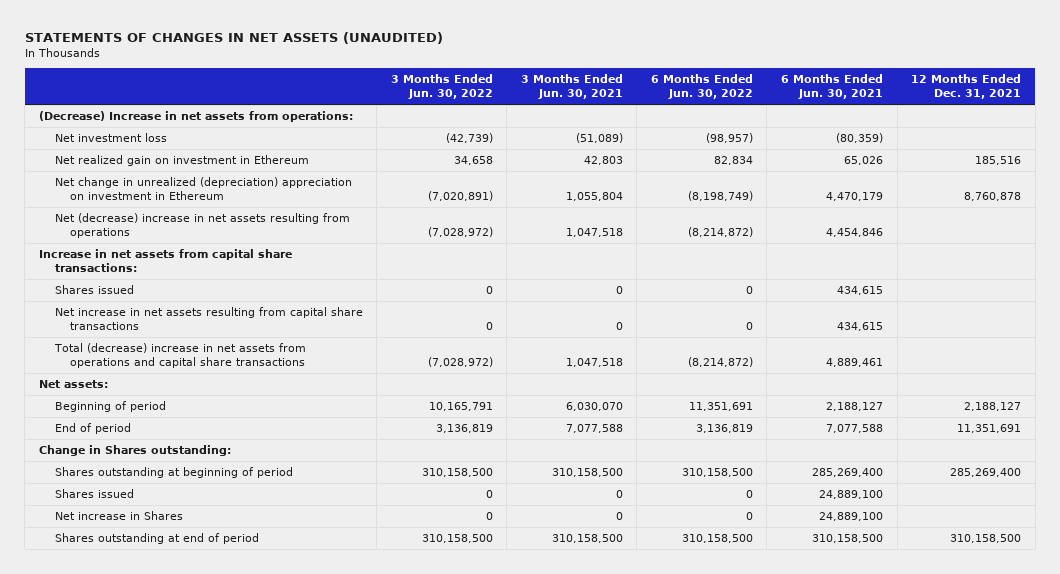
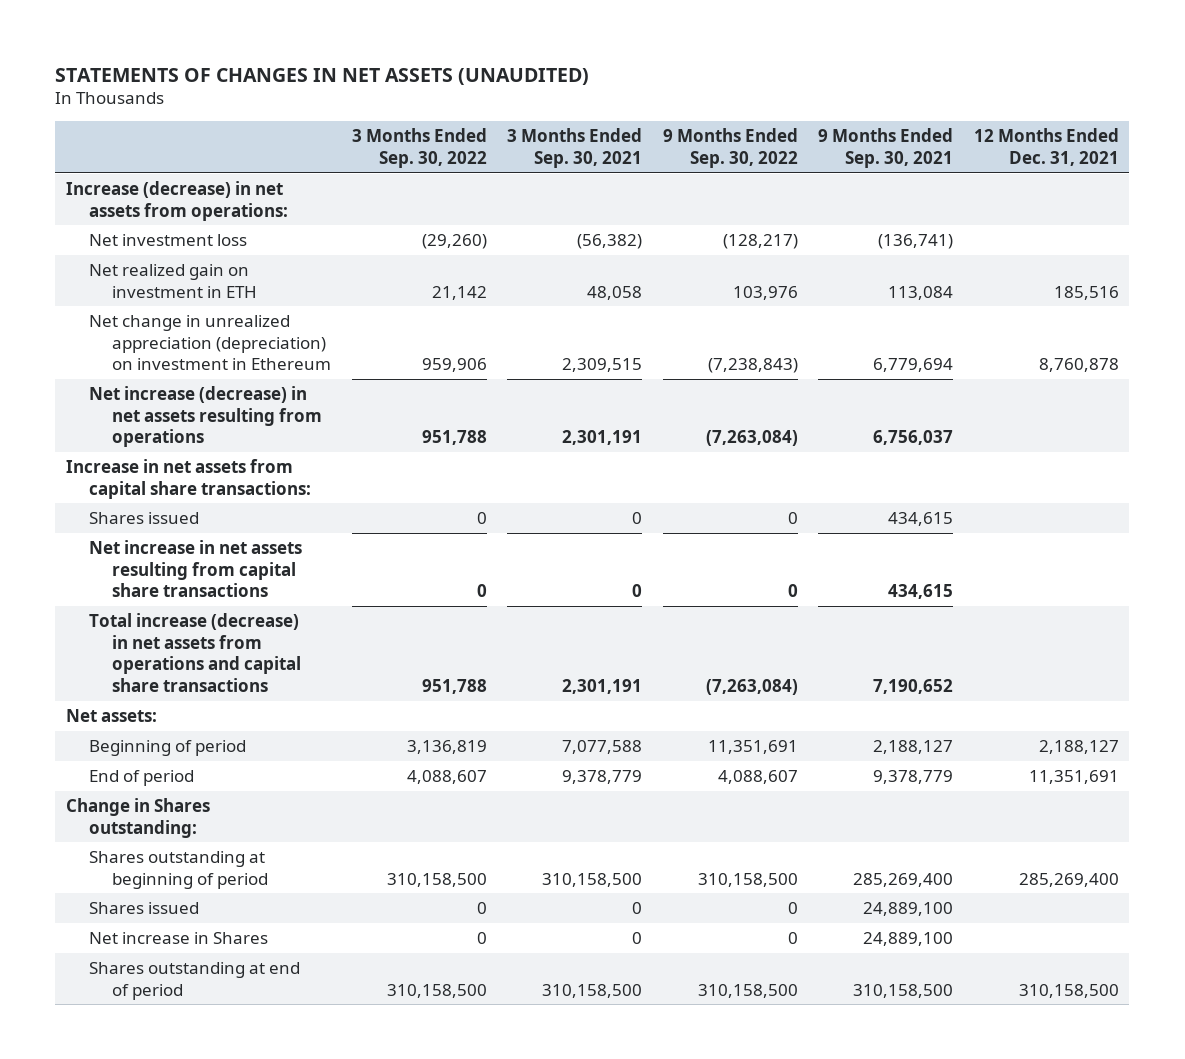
[390,74,493,100] 3 Months Ended Jun. 30, 2022 -> none
[520,74,623,100] 3 Months Ended Jun. 30, 2021 -> none
[650,74,753,100] 6 Months Ended Jun. 30, 2022 -> none
[781,74,884,100] 6 Months Ended Jun. 30, 2021 -> none
none -> [351,128,487,169] 3 Months Ended Sep. 30, 2022
none -> [507,128,643,169] 3 Months Ended Sep. 30, 2021
none -> [662,128,798,169] 9 Months Ended Sep. 30, 2022
none -> [818,128,954,169] 9 Months Ended Sep. 30, 2021
[38,111,353,123] (Decrease) Increase in net assets from operations: -> [65,180,288,221] Increase (decrease) in net assets from operations:
[54,155,309,167] Net realized gain on investment in Ethereum -> [88,263,258,298] Net realized gain on investment in ETH
[54,177,352,200] Net change in unrealized (depreciation) appreciation on investment in Ethereum -> [88,314,332,371] Net change in unrealized appreciation (depreciation) on investment in Ethereum
[54,213,350,238] Net (decrease) increase in net assets resulting from operations -> [88,385,323,448] Net increase (decrease) in net assets resulting from operations
[53,343,306,368] Total (decrease) increase in net assets from operations and capital share transactions -> [88,612,302,693] Total increase (decrease) in net assets from operations and capital share transactions

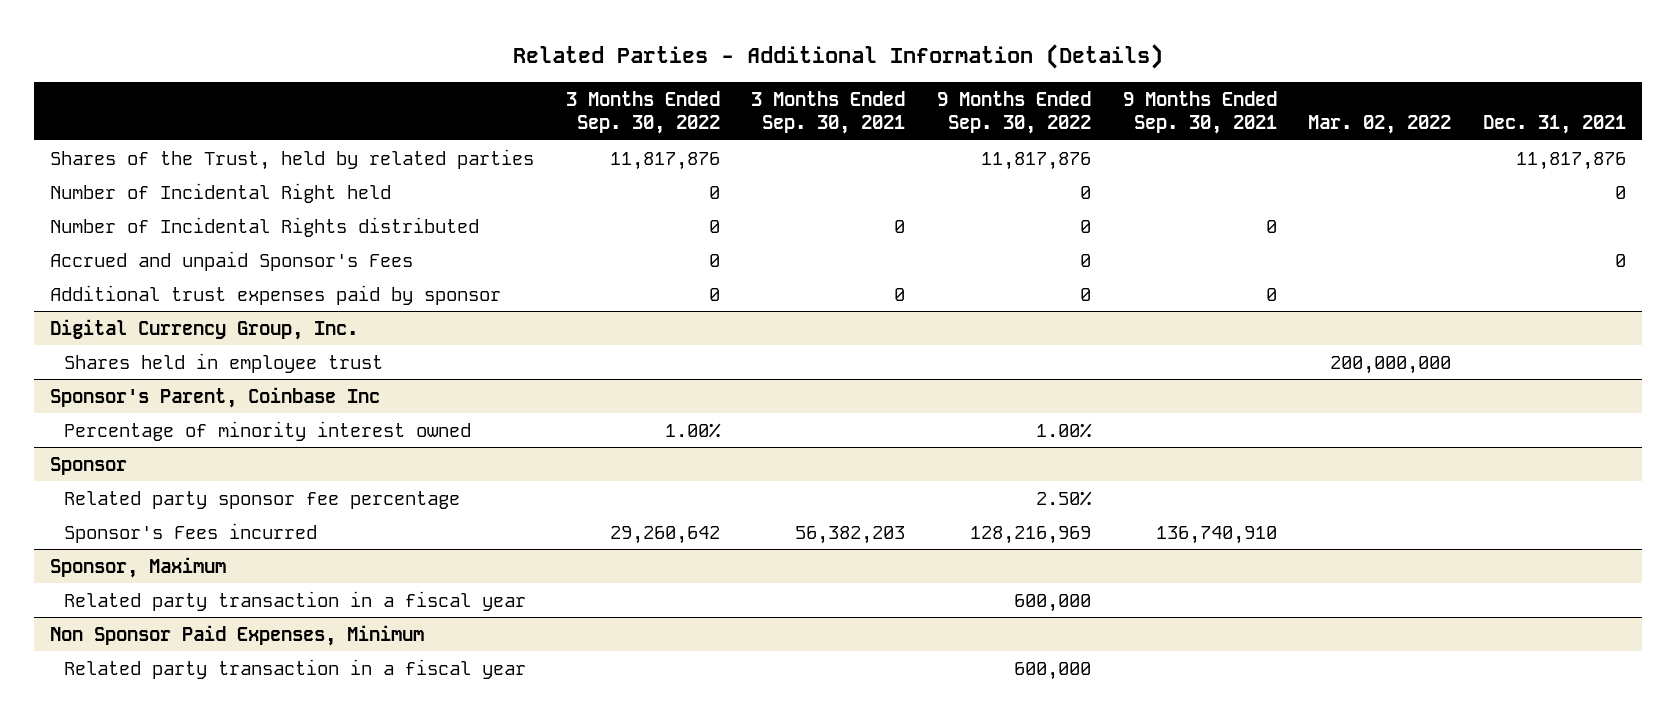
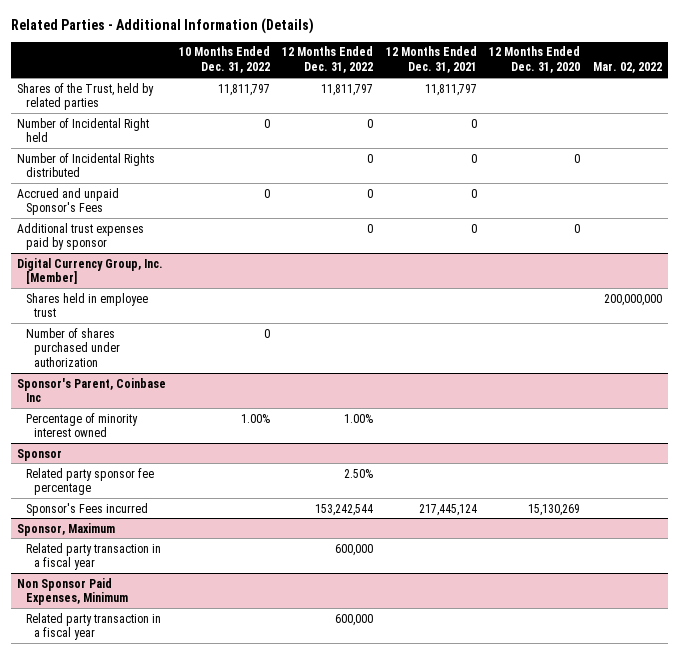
[565,91,720,135] 3 Months Ended Sep. 30, 2022 -> none
[751,91,906,135] 3 Months Ended Sep. 30, 2021 -> none
[937,91,1092,135] 9 Months Ended Sep. 30, 2022 -> none
[1122,91,1277,135] 9 Months Ended Sep. 30, 2021 -> none
[1483,115,1627,135] Dec. 31, 2021 -> none
none -> [178,46,270,74] 10 Months Ended Dec. 31, 2022
none -> [282,46,374,74] 12 Months Ended Dec. 31, 2022
none -> [385,46,477,74] 12 Months Ended Dec. 31, 2021
none -> [489,46,581,74] 12 Months Ended Dec. 31, 2020
[49,318,358,340] Digital Currency Group, Inc. -> [17,257,164,285] Digital Currency Group, Inc. [Member]
none -> [25,327,121,368] Number of shares purchased under authorization

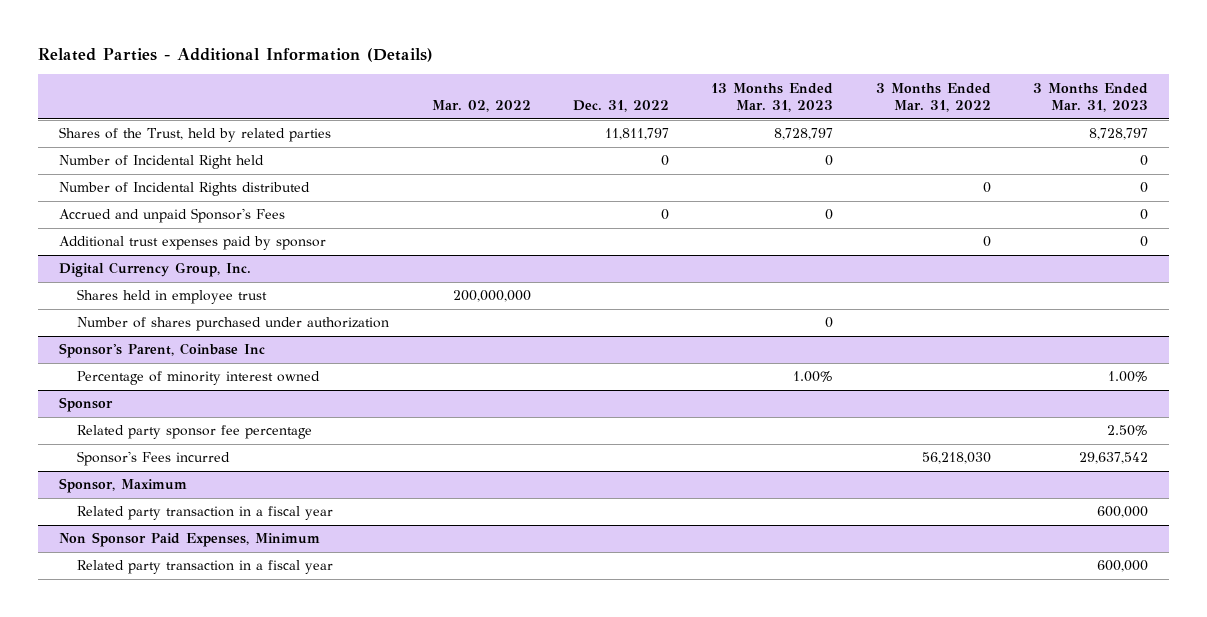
[178,46,270,74] 10 Months Ended Dec. 31, 2022 -> none
[282,46,374,74] 12 Months Ended Dec. 31, 2022 -> none
[385,46,477,74] 12 Months Ended Dec. 31, 2021 -> none
[489,46,581,74] 12 Months Ended Dec. 31, 2020 -> none
none -> [573,100,670,113] Dec. 31, 2022
none -> [711,82,834,113] 13 Months Ended Mar. 31, 2023
none -> [875,82,991,113] 3 Months Ended Mar. 31, 2022
none -> [1032,82,1148,113] 3 Months Ended Mar. 31, 2023
[17,257,164,285] Digital Currency Group, Inc. [Member] -> [58,262,251,278] Digital Currency Group, Inc.

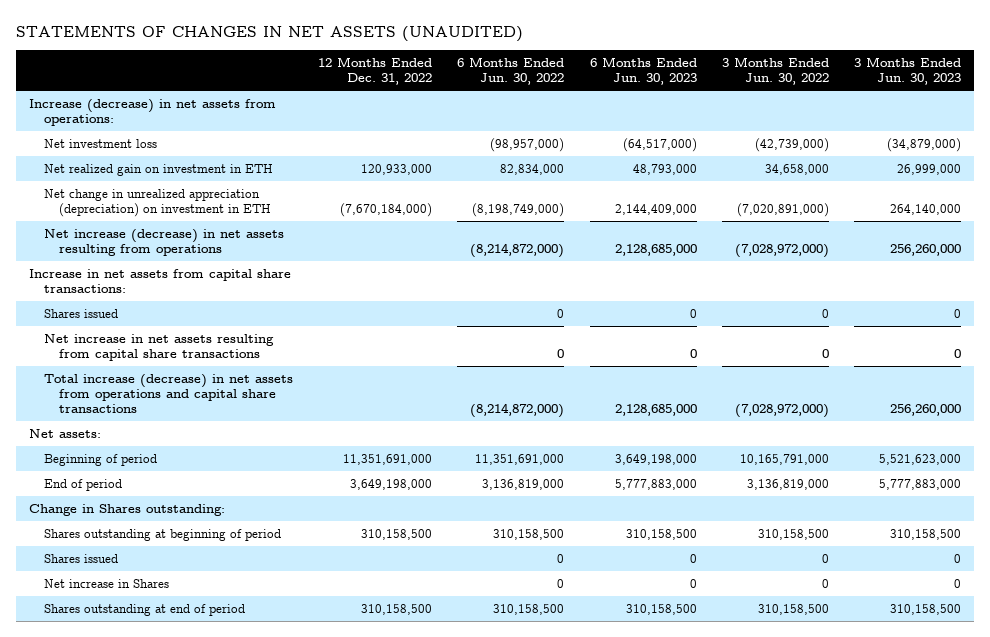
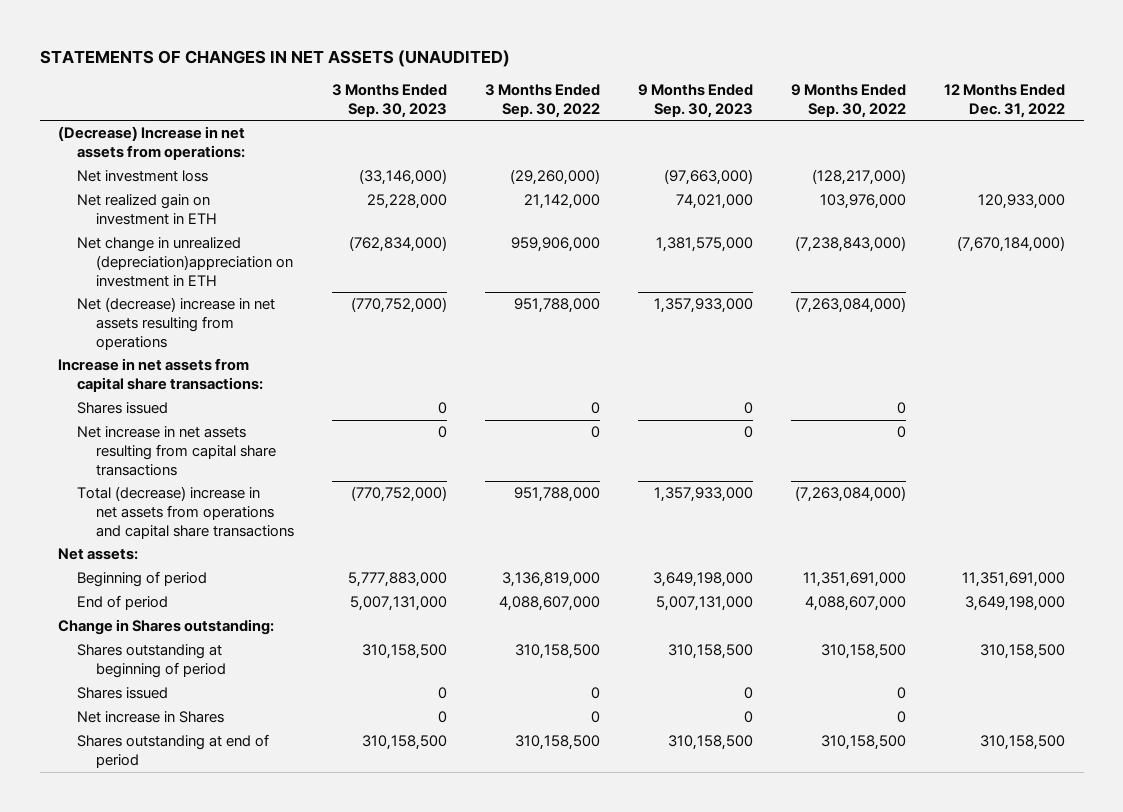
[457,57,565,86] 6 Months Ended Jun. 30, 2022 -> none
[589,57,697,86] 6 Months Ended Jun. 30, 2023 -> none
[721,57,829,86] 3 Months Ended Jun. 30, 2022 -> none
[853,57,961,86] 3 Months Ended Jun. 30, 2023 -> none
none -> [331,84,447,118] 3 Months Ended Sep. 30, 2023
none -> [484,84,600,118] 3 Months Ended Sep. 30, 2022
none -> [637,84,753,118] 9 Months Ended Sep. 30, 2023
none -> [790,84,906,118] 9 Months Ended Sep. 30, 2022
[28,99,276,127] Increase (decrease) in net assets from operations: -> [58,126,246,161] (Decrease) Increase in net assets from operations:
[43,189,271,218] Net change in unrealized appreciation (depreciation) on investment in ETH -> [77,237,293,287] Net change in unrealized (depreciation)appreciation on investment in ETH
[43,229,284,257] Net increase (decrease) in net assets resulting from operations -> [77,297,276,350] Net (decrease) increase in net assets resulting from operations
[43,374,293,414] Total increase (decrease) in net assets from operations and capital share transactions -> [77,486,294,539] Total (decrease) increase in net assets from operations and capital share transactions

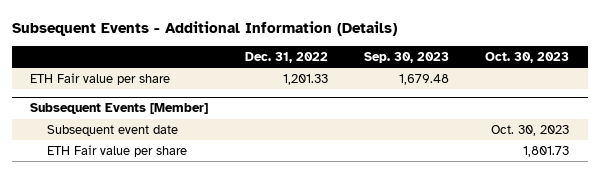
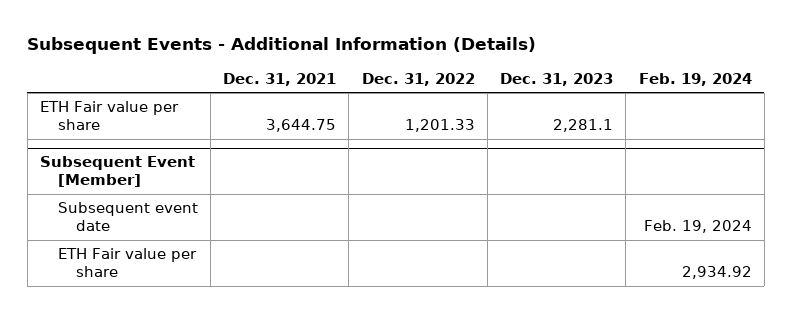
[364,51,450,63] Sep. 30, 2023 -> none
[485,51,570,63] Oct. 30, 2023 -> none
none -> [223,72,337,86] Dec. 31, 2021
none -> [500,72,614,86] Dec. 31, 2023
none -> [638,72,752,86] Feb. 19, 2024
[30,103,209,115] Subsequent Events [Member] -> [39,156,195,188] Subsequent Event [Member]

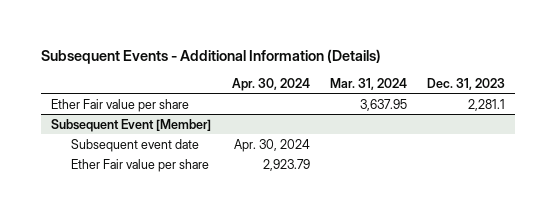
[223,72,337,86] Dec. 31, 2021 -> none
[361,72,475,86] Dec. 31, 2022 -> none
[638,72,752,86] Feb. 19, 2024 -> none
none -> [231,77,310,91] Apr. 30, 2024
none -> [329,77,407,90] Mar. 31, 2024
[39,101,179,131] ETH Fair value per share -> [51,98,190,112] Ether Fair value per share
[57,248,197,278] ETH Fair value per share -> [71,158,210,172] Ether Fair value per share

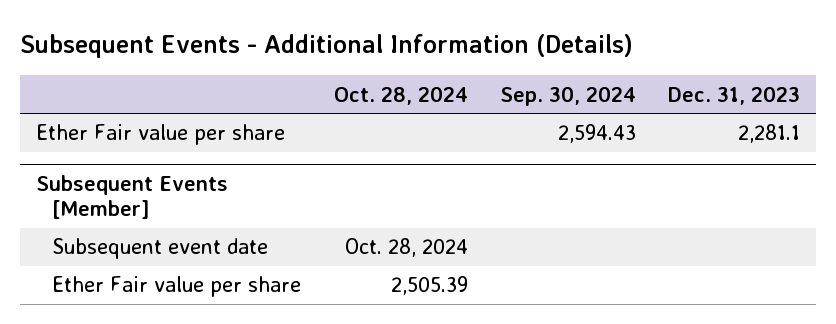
[231,77,310,91] Apr. 30, 2024 -> none
[329,77,407,90] Mar. 31, 2024 -> none
none -> [333,85,468,105] Oct. 28, 2024
none -> [500,85,637,106] Sep. 30, 2024
[51,118,212,132] Subsequent Event [Member] -> [35,174,228,220] Subsequent Events [Member]

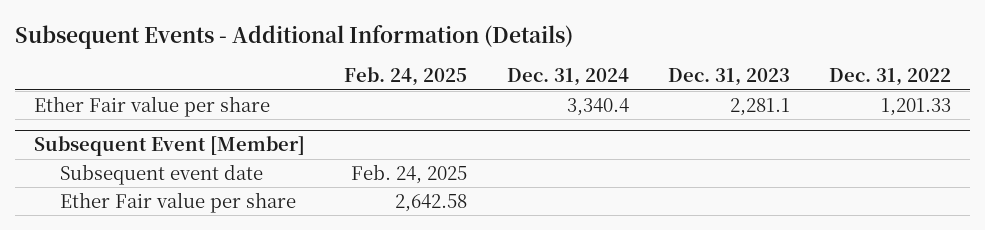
[333,85,468,105] Oct. 28, 2024 -> none
[500,85,637,106] Sep. 30, 2024 -> none
none -> [344,67,468,87] Feb. 24, 2025
none -> [506,68,629,87] Dec. 31, 2024
none -> [828,68,951,87] Dec. 31, 2022
[35,174,228,220] Subsequent Events [Member] -> [34,136,306,157] Subsequent Event [Member]

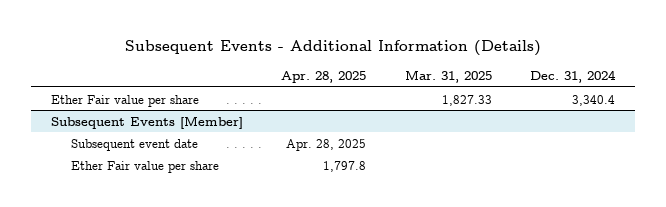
[344,67,468,87] Feb. 24, 2025 -> none
[667,68,790,87] Dec. 31, 2023 -> none
[828,68,951,87] Dec. 31, 2022 -> none
none -> [281,70,367,83] Apr. 28, 2025
none -> [404,69,492,83] Mar. 31, 2025
[34,136,306,157] Subsequent Event [Member] -> [50,115,243,129] Subsequent Events [Member]

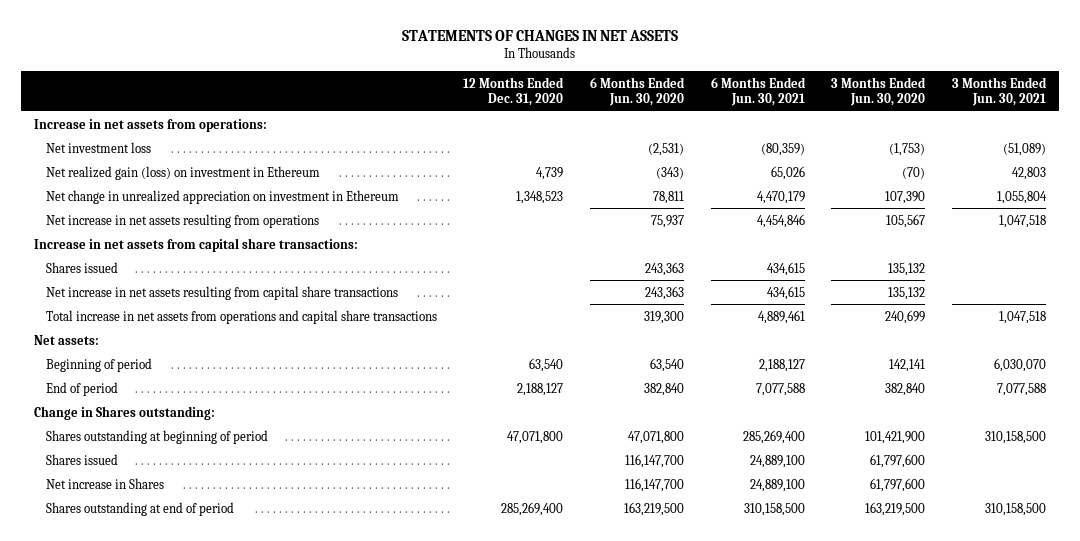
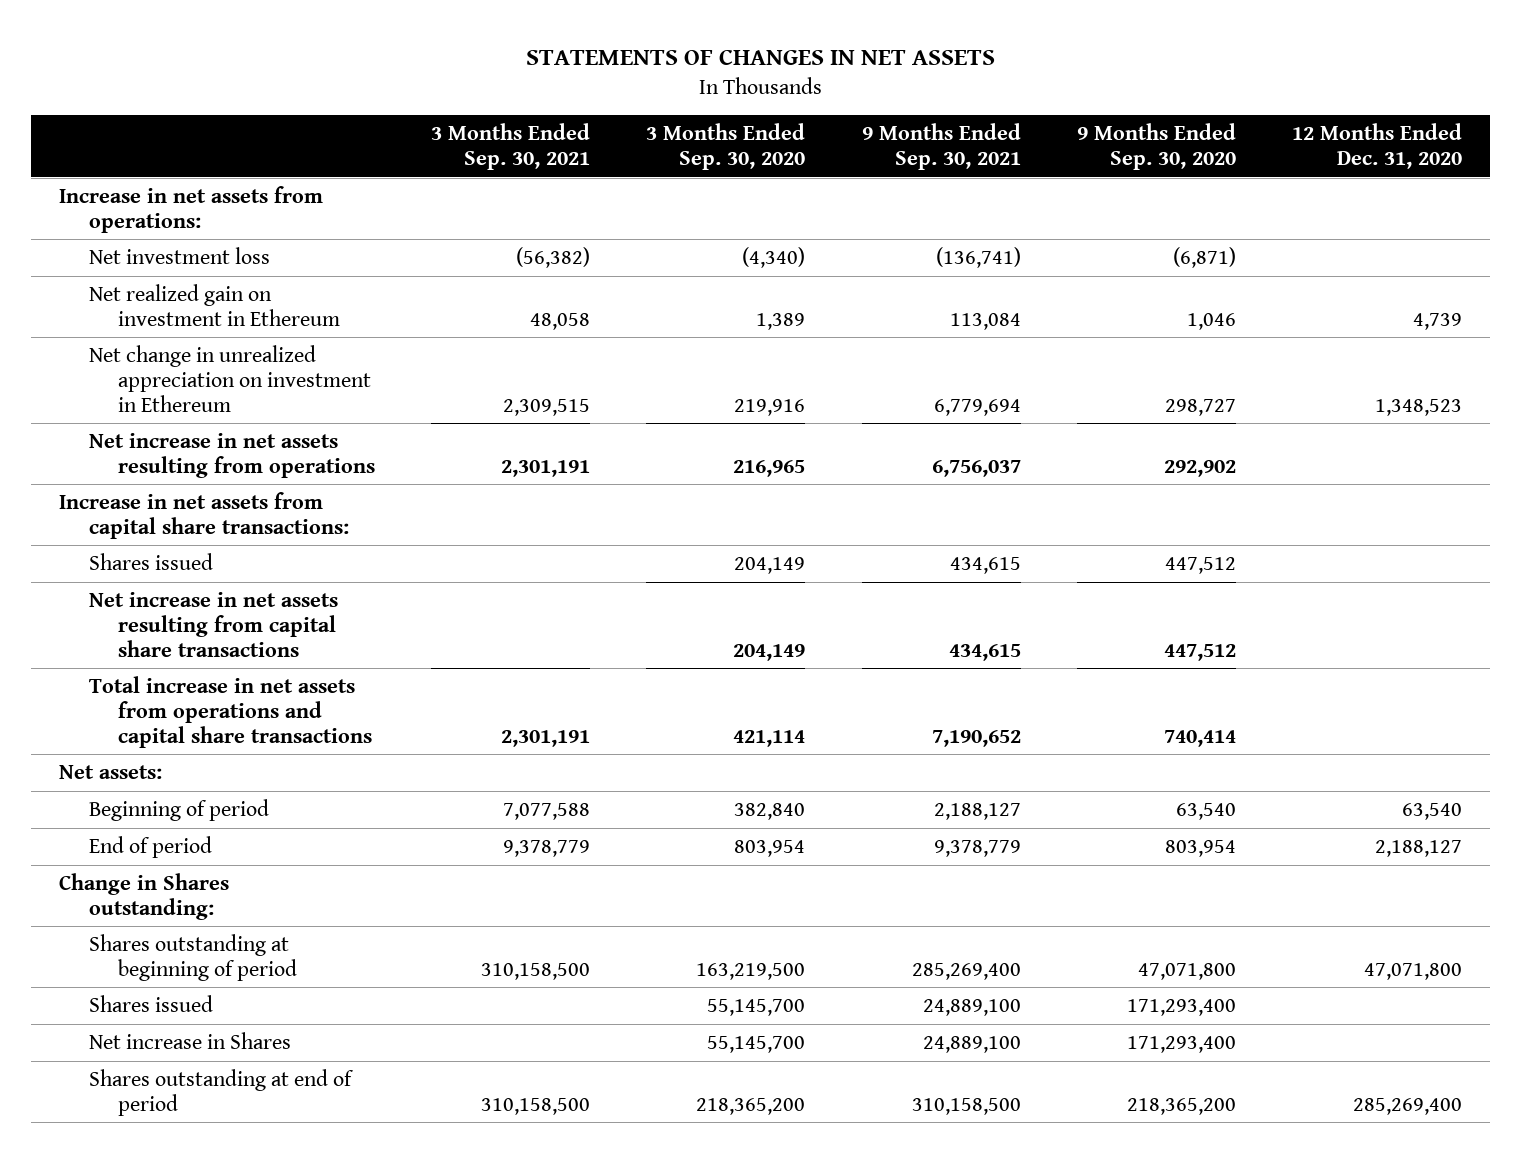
[589,76,685,107] 6 Months Ended Jun. 30, 2020 -> none
[710,76,806,107] 6 Months Ended Jun. 30, 2021 -> none
[831,76,927,107] 3 Months Ended Jun. 30, 2020 -> none
[952,76,1048,107] 3 Months Ended Jun. 30, 2021 -> none
none -> [431,122,591,170] 3 Months Ended Sep. 30, 2021
none -> [646,122,806,170] 3 Months Ended Sep. 30, 2020
none -> [861,122,1021,170] 9 Months Ended Sep. 30, 2021
none -> [1076,122,1236,170] 9 Months Ended Sep. 30, 2020
[45,165,320,180] Net realized gain (loss) on investment in Ethereum -> [88,283,341,326] Net realized gain on investment in Ethereum

